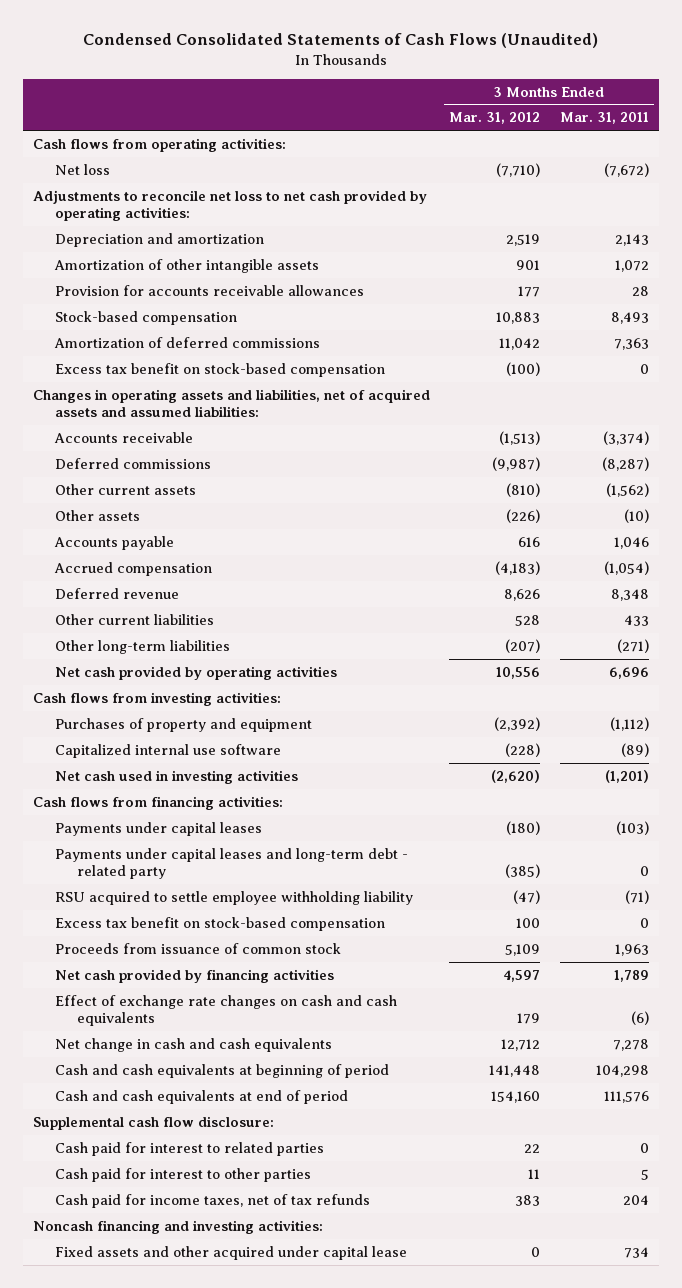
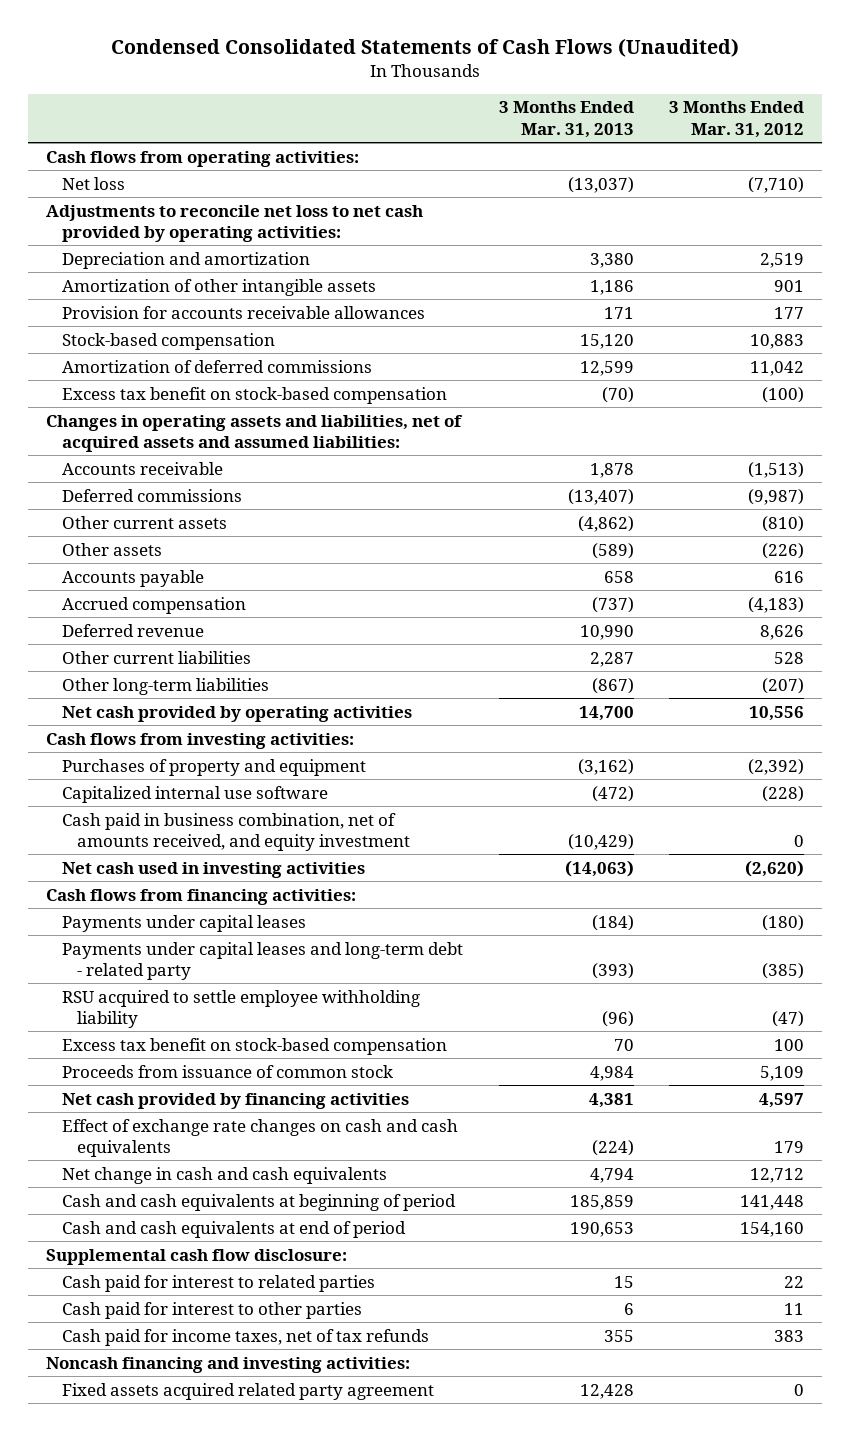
[559,112,649,125] Mar. 31, 2011 -> none
none -> [498,101,634,138] 3 Months Ended Mar. 31, 2013
none -> [61,812,411,851] Cash paid in business combination, net of amounts received, and equity investment
[54,1245,407,1260] Fixed assets and other acquired under capital lease -> none
none -> [61,1382,434,1400] Fixed assets acquired related party agreement

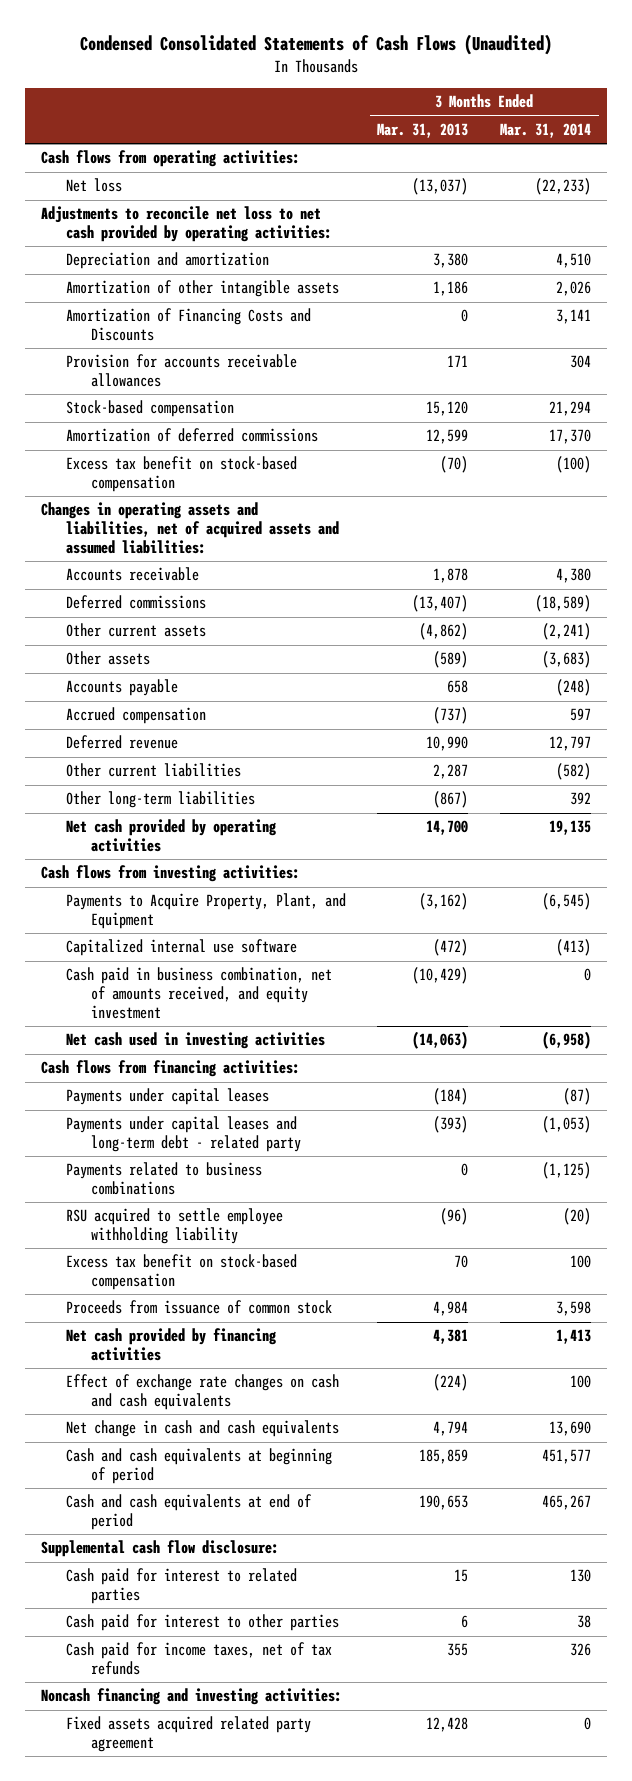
[669,101,805,138] 3 Months Ended Mar. 31, 2012 -> none
none -> [499,122,591,138] Mar. 31, 2014
none -> [65,308,311,342] Amortization of Financing Costs and Discounts
[61,758,366,776] Purchases of property and equipment -> [65,893,346,930] Payments to Acquire Property, Plant, and Equipment
none -> [65,1162,262,1196] Payments related to business combinations

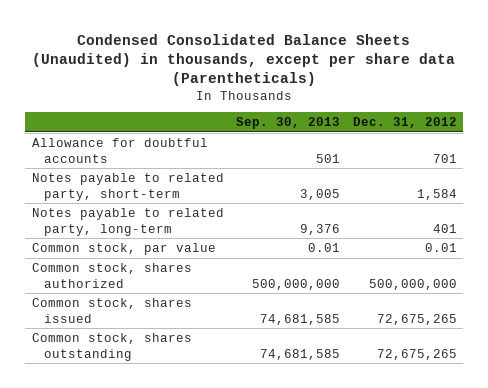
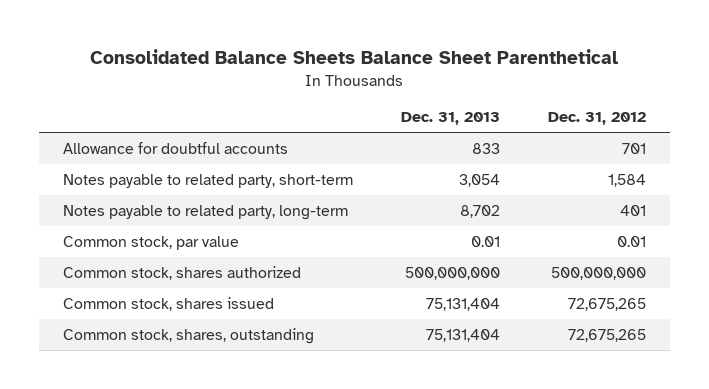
[32,33,456,87] Condensed Consolidated Balance Sheets (Unaudited) in thousands, except per share data (Parentheticals) -> [90,48,619,64] Consolidated Balance Sheets Balance Sheet Parenthetical
[236,117,341,130] Sep. 30, 2013 -> none
none -> [400,112,500,126] Dec. 31, 2013
[31,332,192,361] Common stock, shares outstanding -> [62,327,314,344] Common stock, shares, outstanding

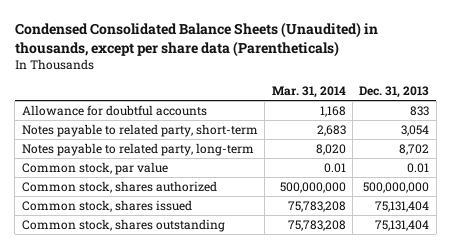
[90,48,619,64] Consolidated Balance Sheets Balance Sheet Parenthetical -> [14,21,378,57] Condensed Consolidated Balance Sheets (Unaudited) in thousands, except per share data (Parentheticals)
[547,112,646,126] Dec. 31, 2012 -> none
none -> [271,86,346,99] Mar. 31, 2014
[62,327,314,344] Common stock, shares, outstanding -> [21,218,225,232] Common stock, shares outstanding

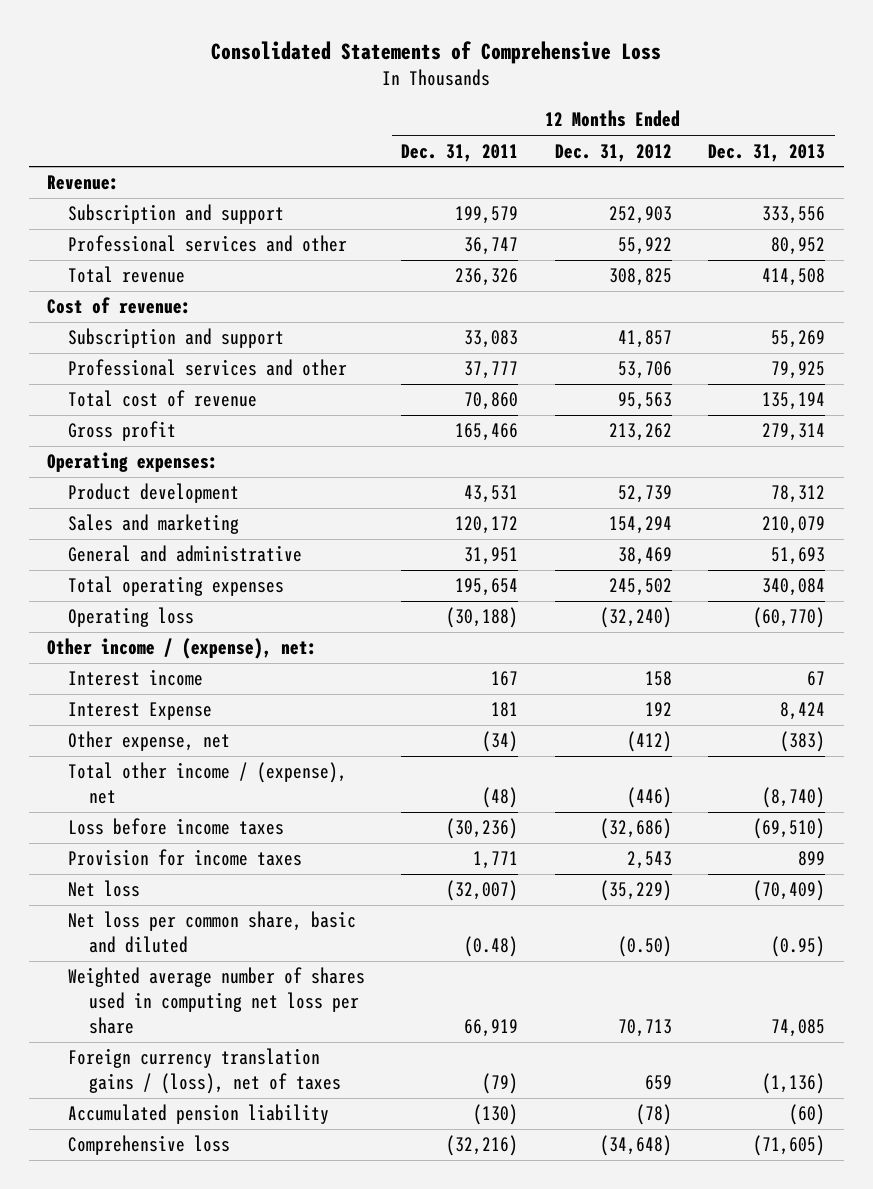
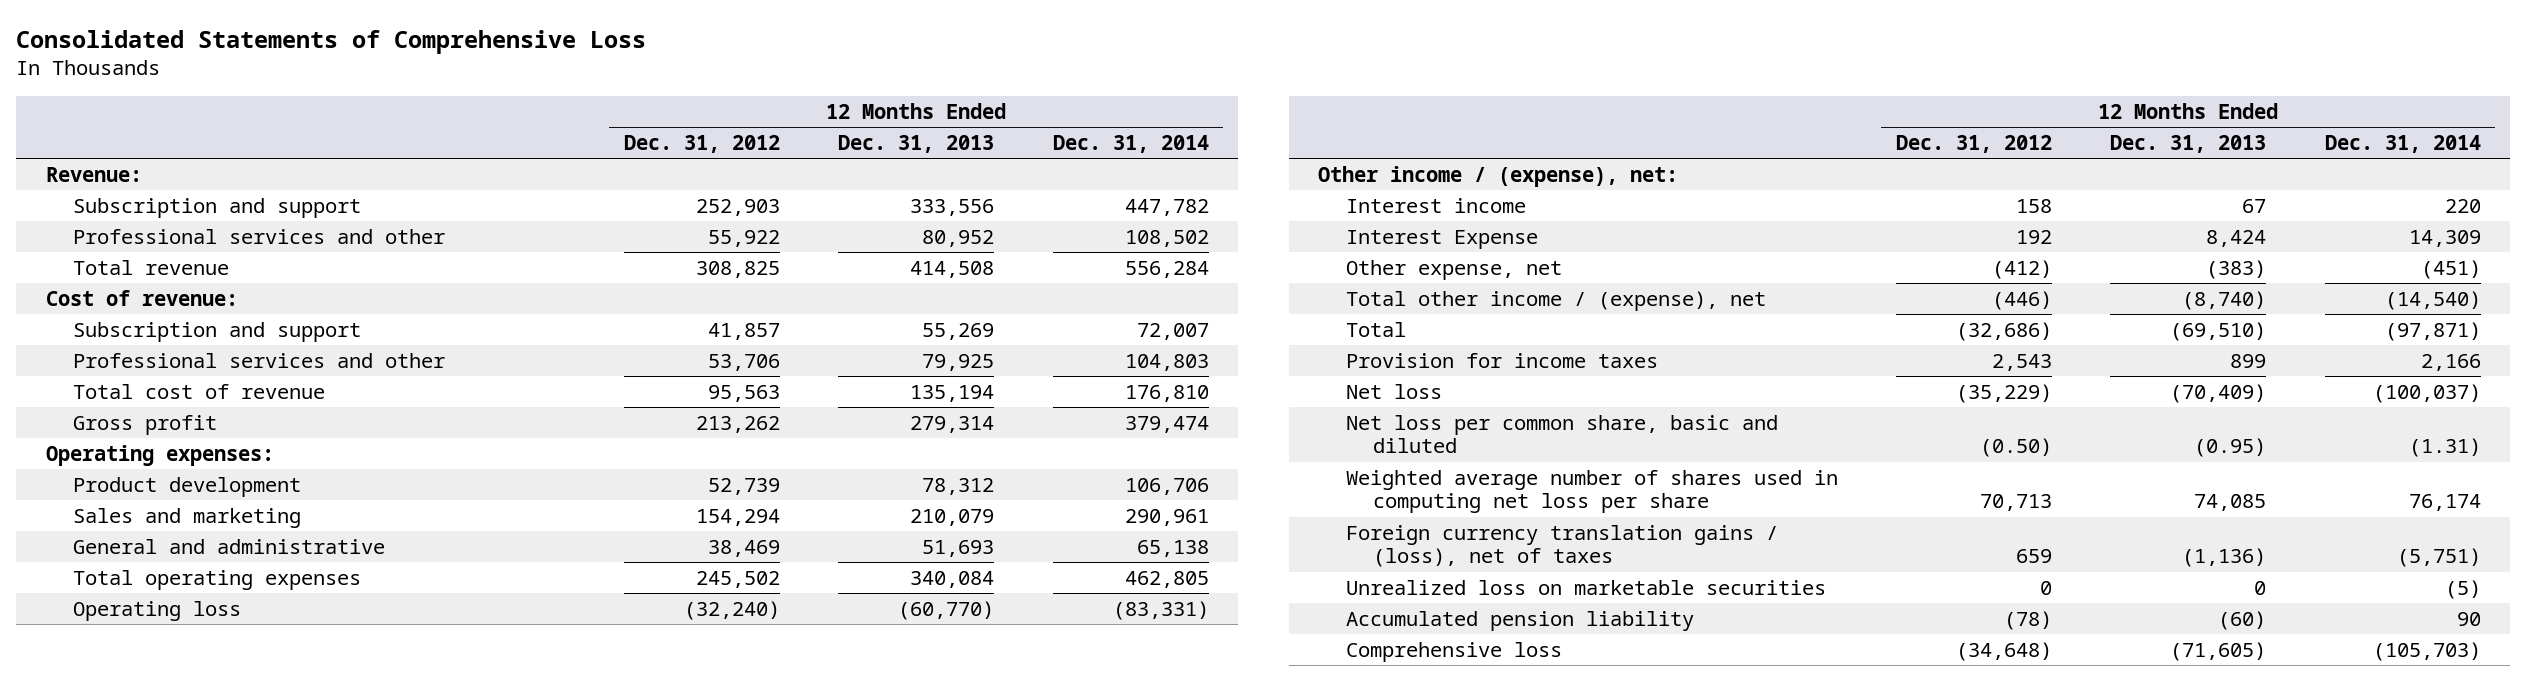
[401,143,519,162] Dec. 31, 2011 -> none
none -> [1052,135,1209,154] Dec. 31, 2014
[67,818,284,836] Loss before income taxes -> [1345,321,1406,337] Total
none -> [1345,579,1826,595] Unrealized loss on marketable securities

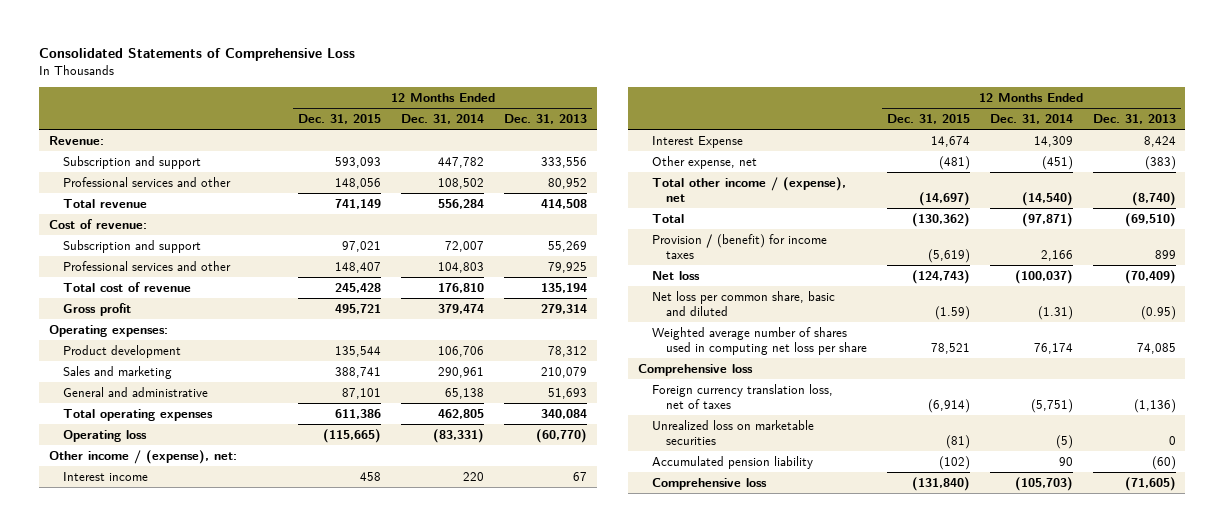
[623,135,780,154] Dec. 31, 2012 -> none
none -> [298,113,382,124] Dec. 31, 2015
[1345,352,1658,368] Provision for income taxes -> [651,233,827,259] Provision / (benefit) for income taxes
none -> [637,363,753,376] Comprehensive loss
[1345,524,1778,568] Foreign currency translation gains / (loss), net of taxes -> [651,383,833,409] Foreign currency translation loss, net of taxes

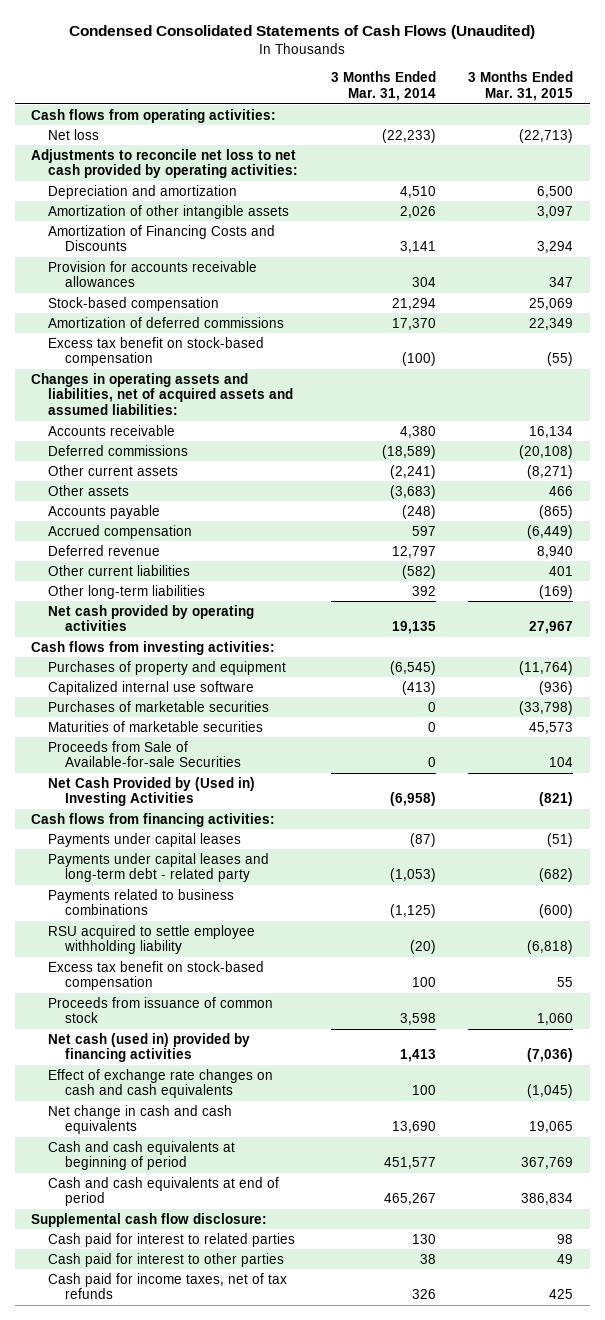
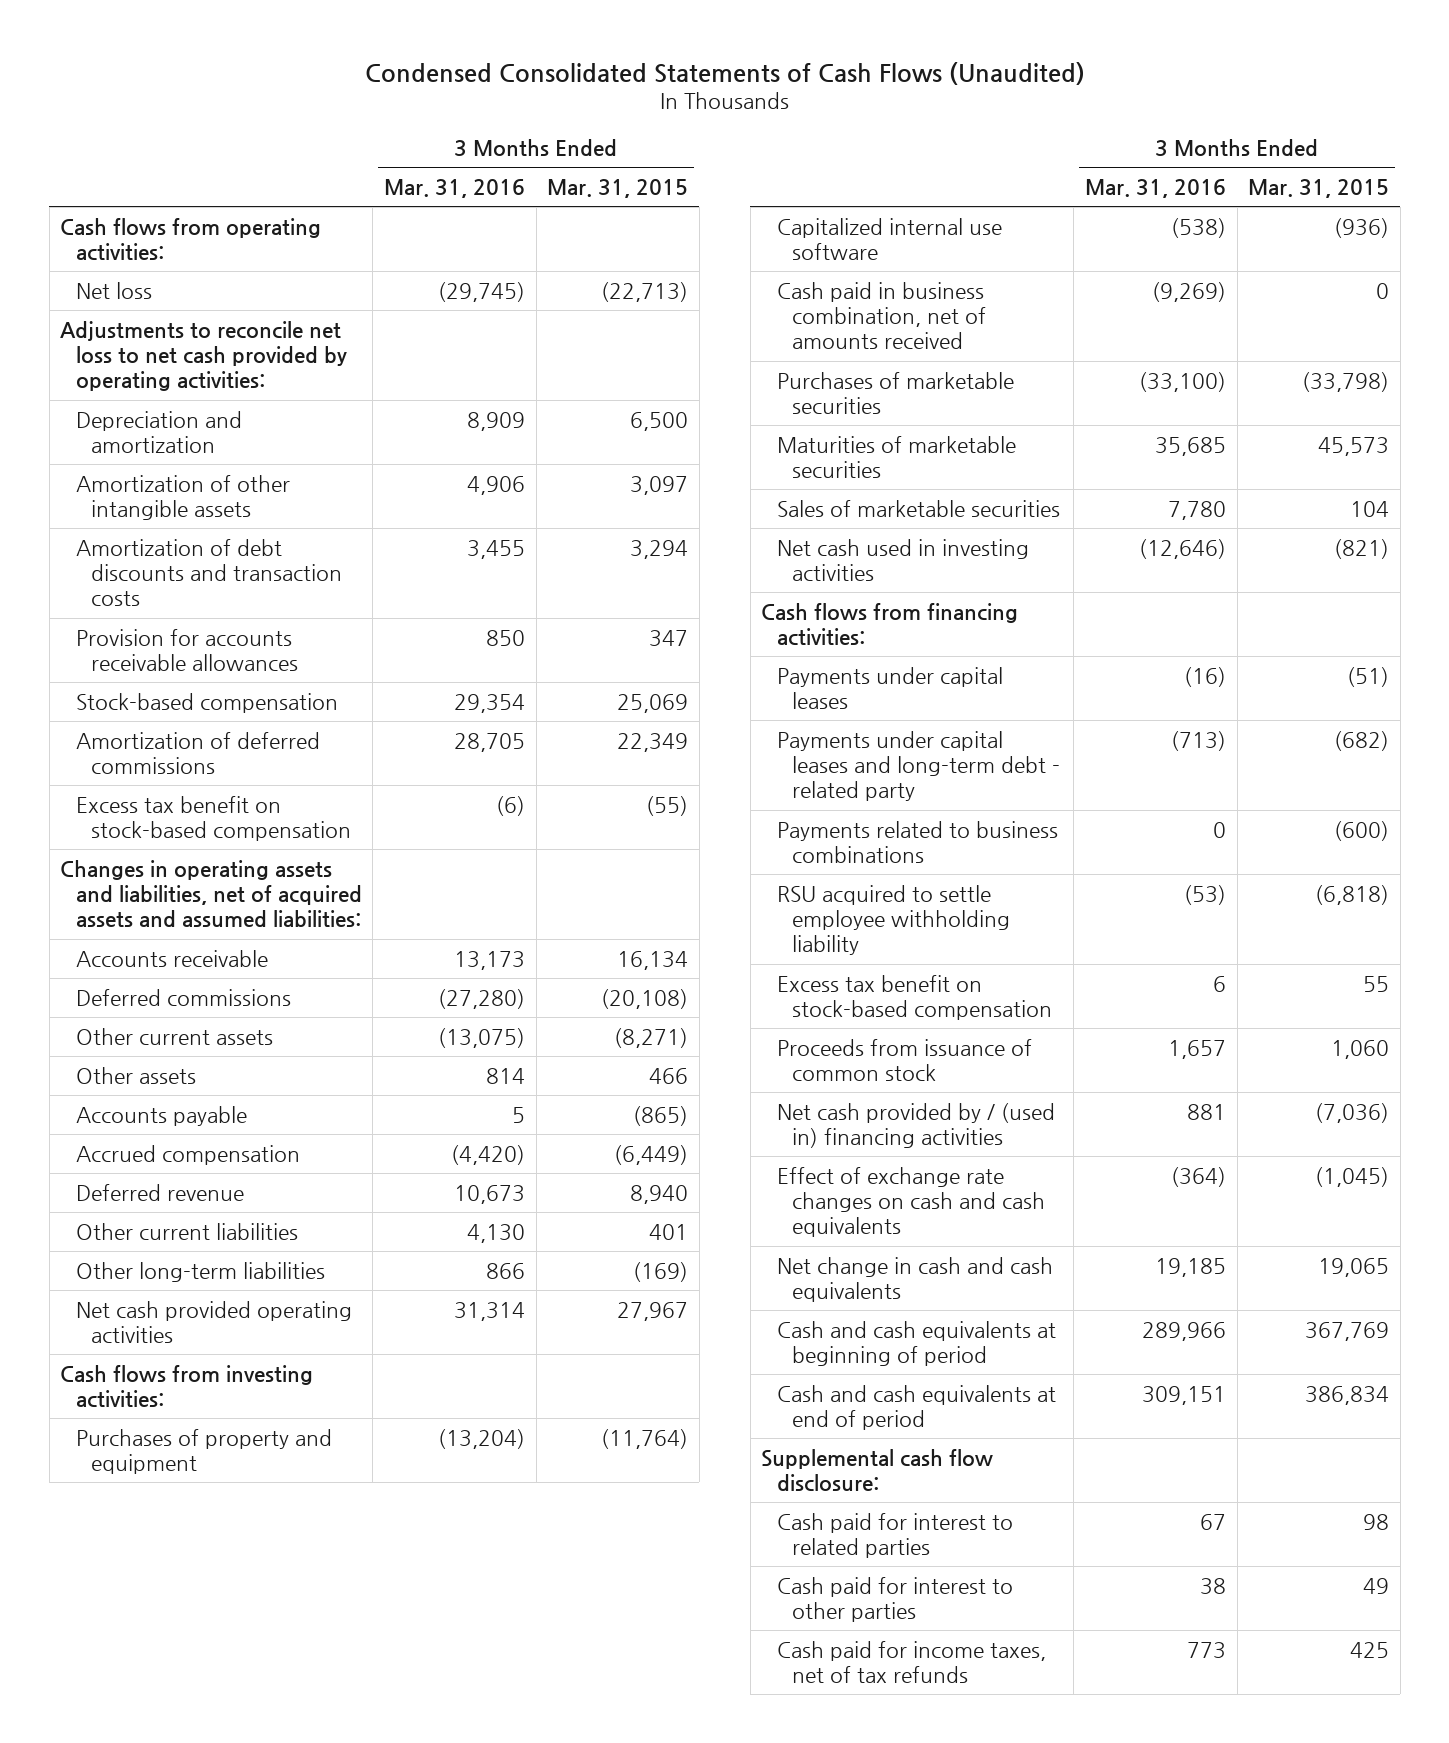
[330,71,436,102] 3 Months Ended Mar. 31, 2014 -> none
none -> [384,178,526,198] Mar. 31, 2016
[48,224,276,252] Amortization of Financing Costs and Discounts -> [75,538,343,607] Amortization of debt discounts and transaction costs
[48,604,255,632] Net cash provided by operating activities -> [75,1300,352,1344] Net cash provided operating activities
none -> [776,281,987,350] Cash paid in business combination, net of amounts received
[48,740,241,768] Proceeds from Sale of Available-for-sale Securities -> none
none -> [776,499,1060,517] Sales of marketable securities
[48,776,256,807] Net Cash Provided by (Used in) Investing Activities -> [776,538,1029,582] Net cash used in investing activities
[48,1032,251,1063] Net cash (used in) provided by financing activities -> [776,1102,1055,1149] Net cash provided by / (used in) financing activities

